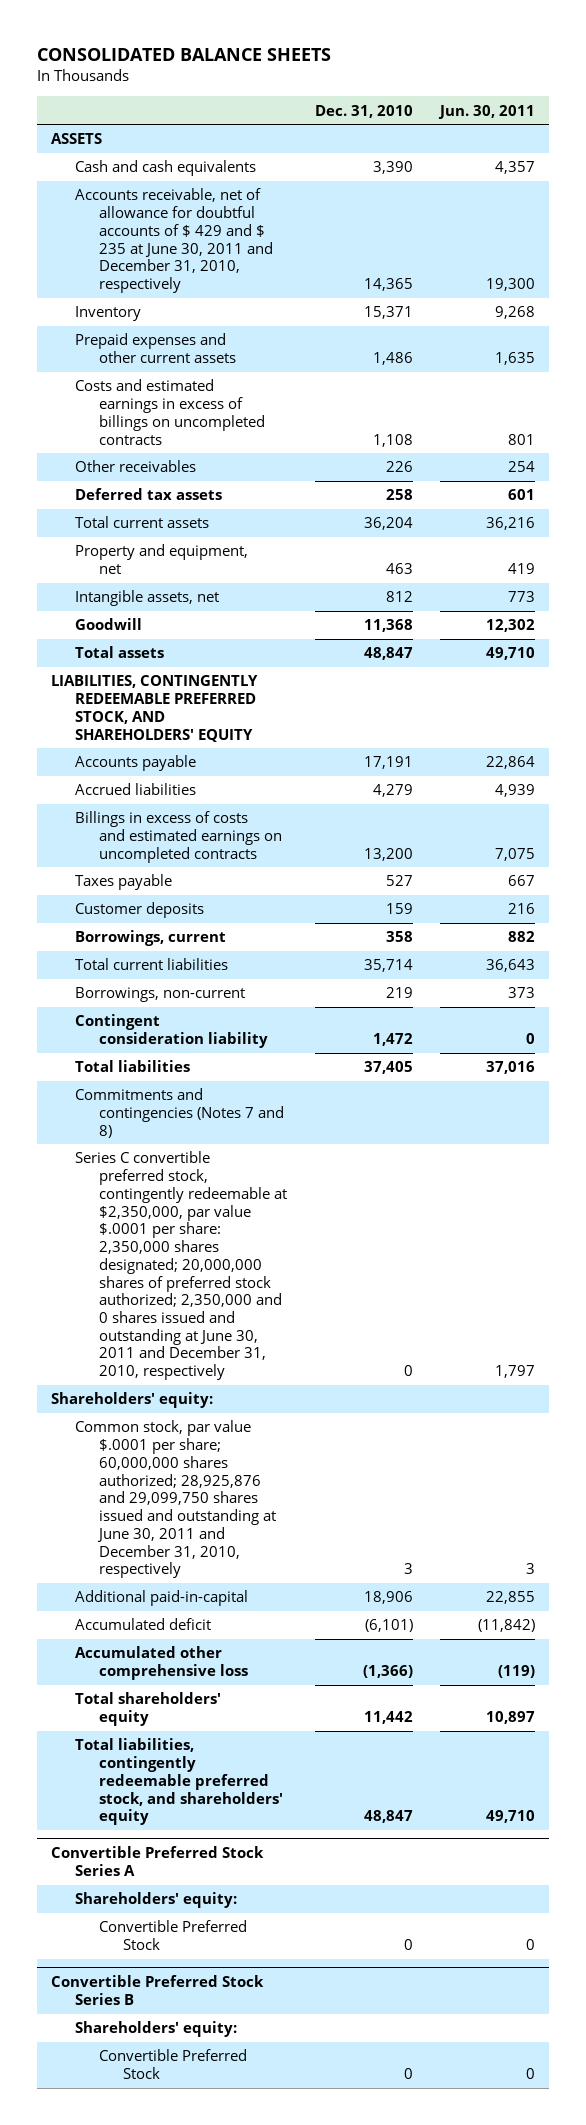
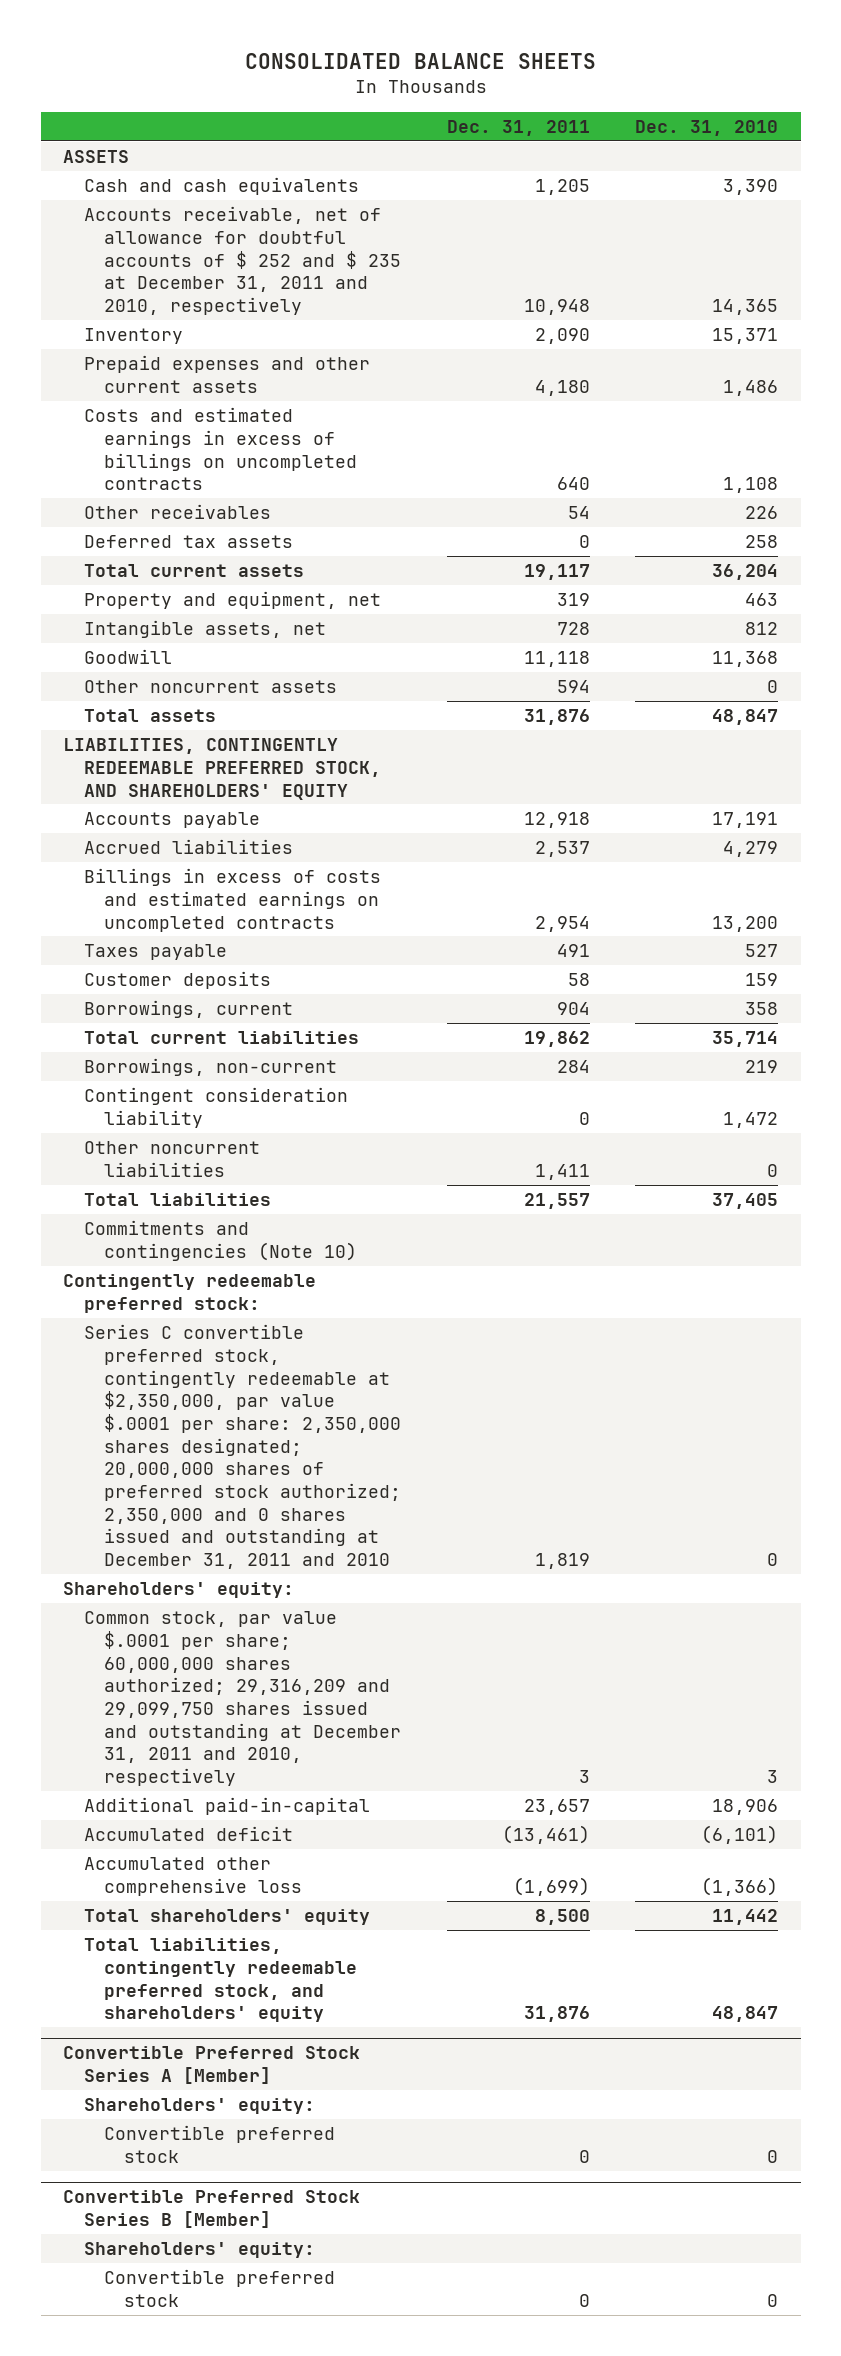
[438,104,536,119] Jun. 30, 2011 -> none
none -> [446,119,590,136] Dec. 31, 2011
[74,188,273,294] Accounts receivable, net of allowance for doubtful accounts of $ 429 and $ 235 at June 30, 2011 and December 31, 2010, respectively -> [83,206,402,315] Accounts receivable, net of allowance for doubtful accounts of $ 252 and $ 235 at December 31, 2011 and 2010, respectively
none -> [83,680,337,694] Other noncurrent assets
none -> [83,1141,260,1177] Other noncurrent liabilities
[74,1088,284,1138] Commitments and contingencies (Notes 7 and 8) -> [83,1220,358,1261] Commitments and contingencies (Note 10)
none -> [63,1274,317,1313] Contingently redeemable preferred stock:
[74,1151,287,1381] Series C convertible preferred stock, contingently redeemable at $2,350,000, par value $.0001 per share: 2,350,000 shares designated; 20,000,000 shares of preferred stock authorized; 2,350,000 and 0 shares issued and outstanding at June 30, 2011 and December 31, 2010, respectively -> [83,1324,402,1570] Series C convertible preferred stock, contingently redeemable at $2,350,000, par value $.0001 per share: 2,350,000 shares designated; 20,000,000 shares of preferred stock authorized; 2,350,000 and 0 shares issued and outstanding at December 31, 2011 and 2010
[74,1420,276,1579] Common stock, par value $.0001 per share; 60,000,000 shares authorized; 28,925,876 and 29,099,750 shares issued and outstanding at June 30, 2011 and December 31, 2010, respectively -> [83,1611,402,1787] Common stock, par value $.0001 per share; 60,000,000 shares authorized; 29,316,209 and 29,099,750 shares issued and outstanding at December 31, 2011 and 2010, respectively
[50,1846,264,1876] Convertible Preferred Stock Series A -> [63,2046,361,2085] Convertible Preferred Stock Series A [Member]
[98,1920,247,1951] Convertible Preferred Stock -> [104,2125,336,2163] Convertible preferred stock
[50,1975,264,2005] Convertible Preferred Stock Series B -> [63,2190,361,2229] Convertible Preferred Stock Series B [Member]
[98,2049,247,2080] Convertible Preferred Stock -> [104,2269,336,2307] Convertible preferred stock

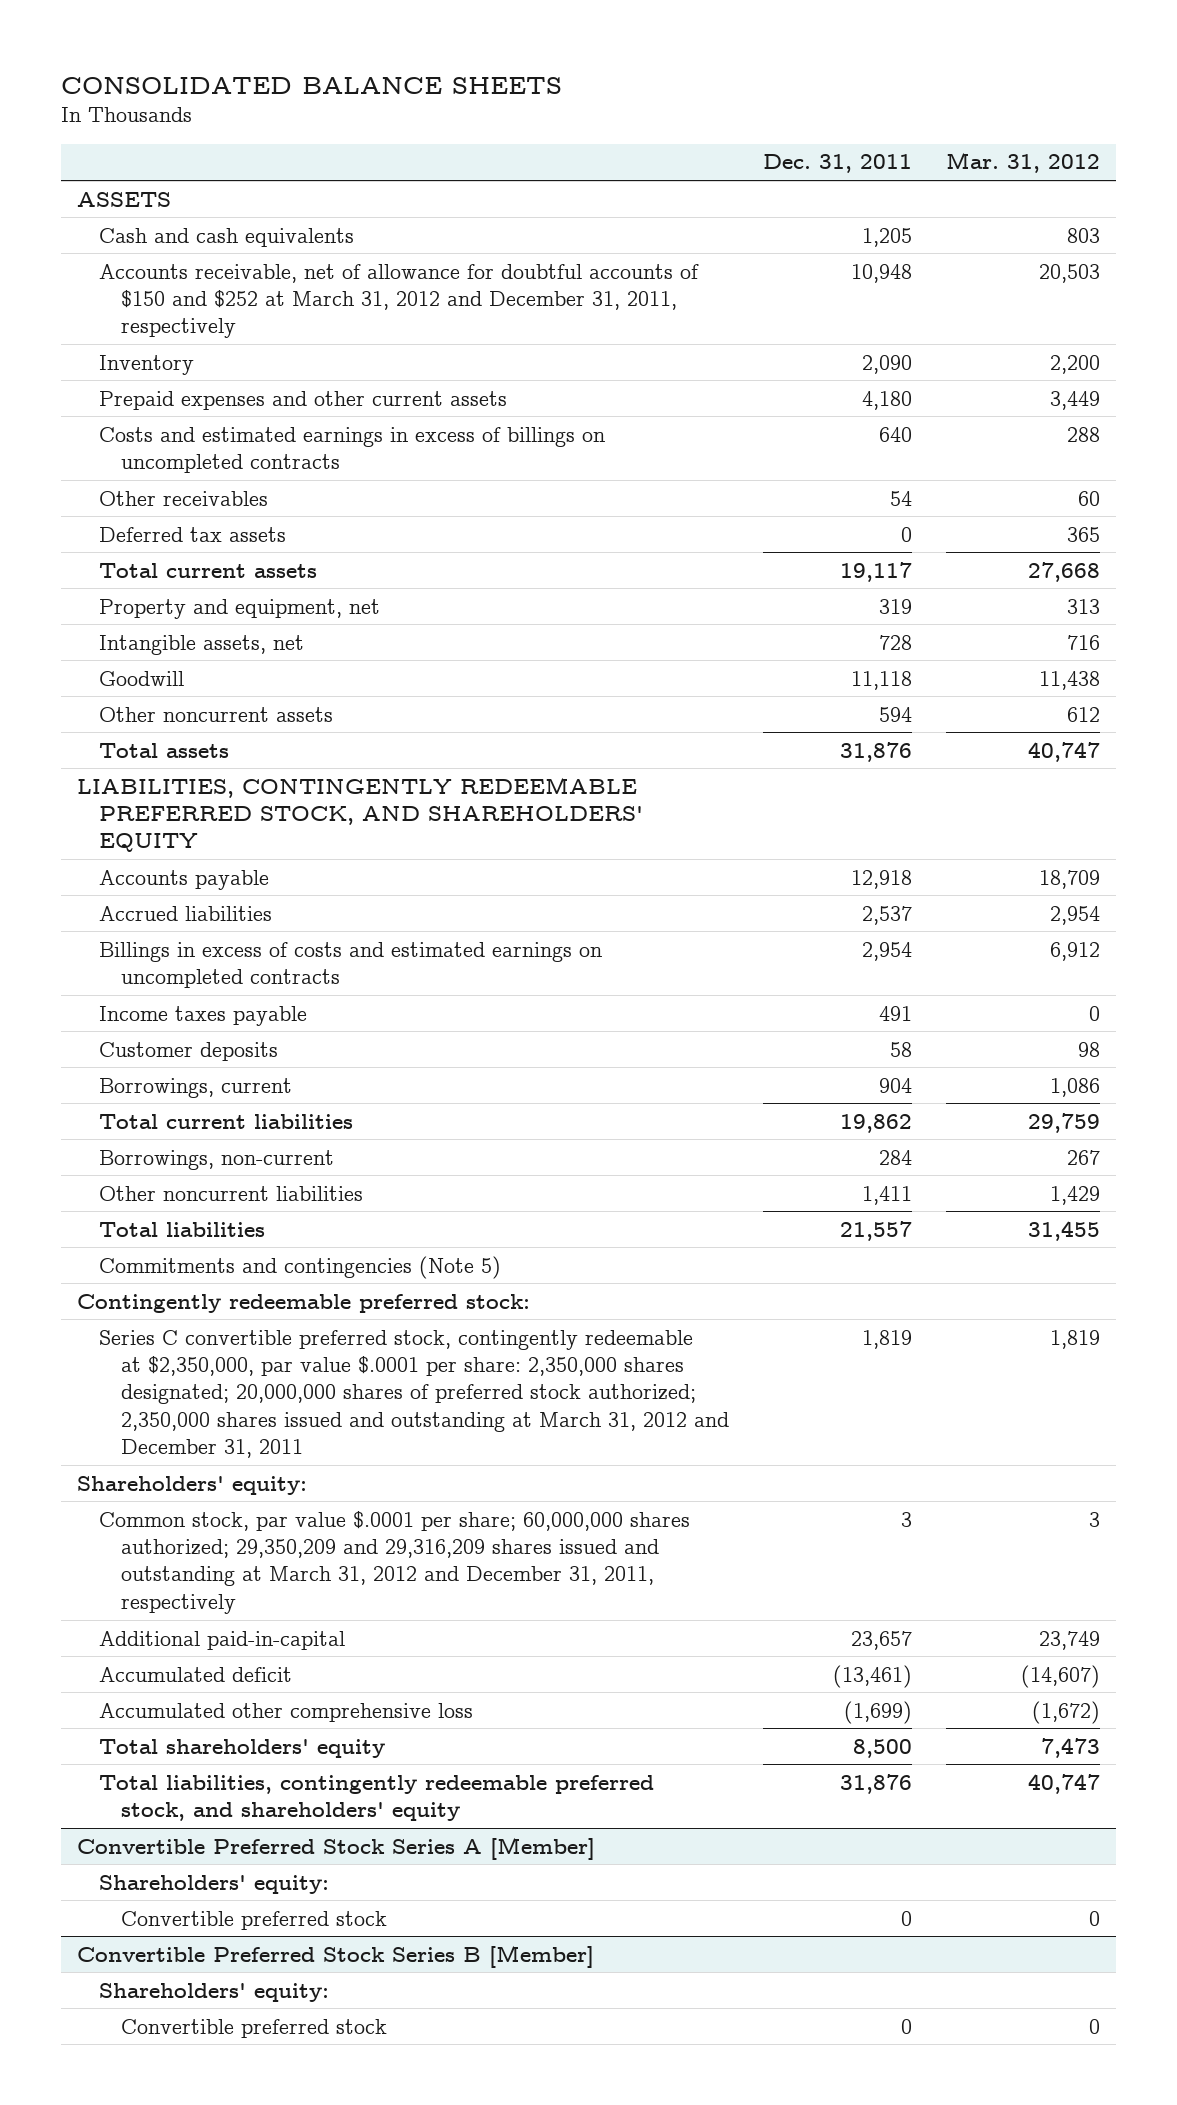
[635,119,779,136] Dec. 31, 2010 -> none
none -> [945,152,1100,174] Mar. 31, 2012
[83,206,402,315] Accounts receivable, net of allowance for doubtful accounts of $ 252 and $ 235 at December 31, 2011 and 2010, respectively -> [99,263,700,339] Accounts receivable, net of allowance for doubtful accounts of $150 and $252 at March 31, 2012 and December 31, 2011, respectively
[83,944,227,961] Taxes payable -> [99,1005,308,1026] Income taxes payable
[83,1087,348,1128] Contingent consideration liability -> none
[83,1220,358,1261] Commitments and contingencies (Note 10) -> [99,1255,502,1279] Commitments and contingencies (Note 5)
[83,1324,402,1570] Series C convertible preferred stock, contingently redeemable at $2,350,000, par value $.0001 per share: 2,350,000 shares designated; 20,000,000 shares of preferred stock authorized; 2,350,000 and 0 shares issued and outstanding at December 31, 2011 and 2010 -> [99,1329,730,1459] Series C convertible preferred stock, contingently redeemable at $2,350,000, par value $.0001 per share: 2,350,000 shares designated; 20,000,000 shares of preferred stock authorized; 2,350,000 shares issued and outstanding at March 31, 2012 and December 31, 2011
[83,1611,402,1787] Common stock, par value $.0001 per share; 60,000,000 shares authorized; 29,316,209 and 29,099,750 shares issued and outstanding at December 31, 2011 and 2010, respectively -> [99,1510,691,1614] Common stock, par value $.0001 per share; 60,000,000 shares authorized; 29,350,209 and 29,316,209 shares issued and outstanding at March 31, 2012 and December 31, 2011, respectively

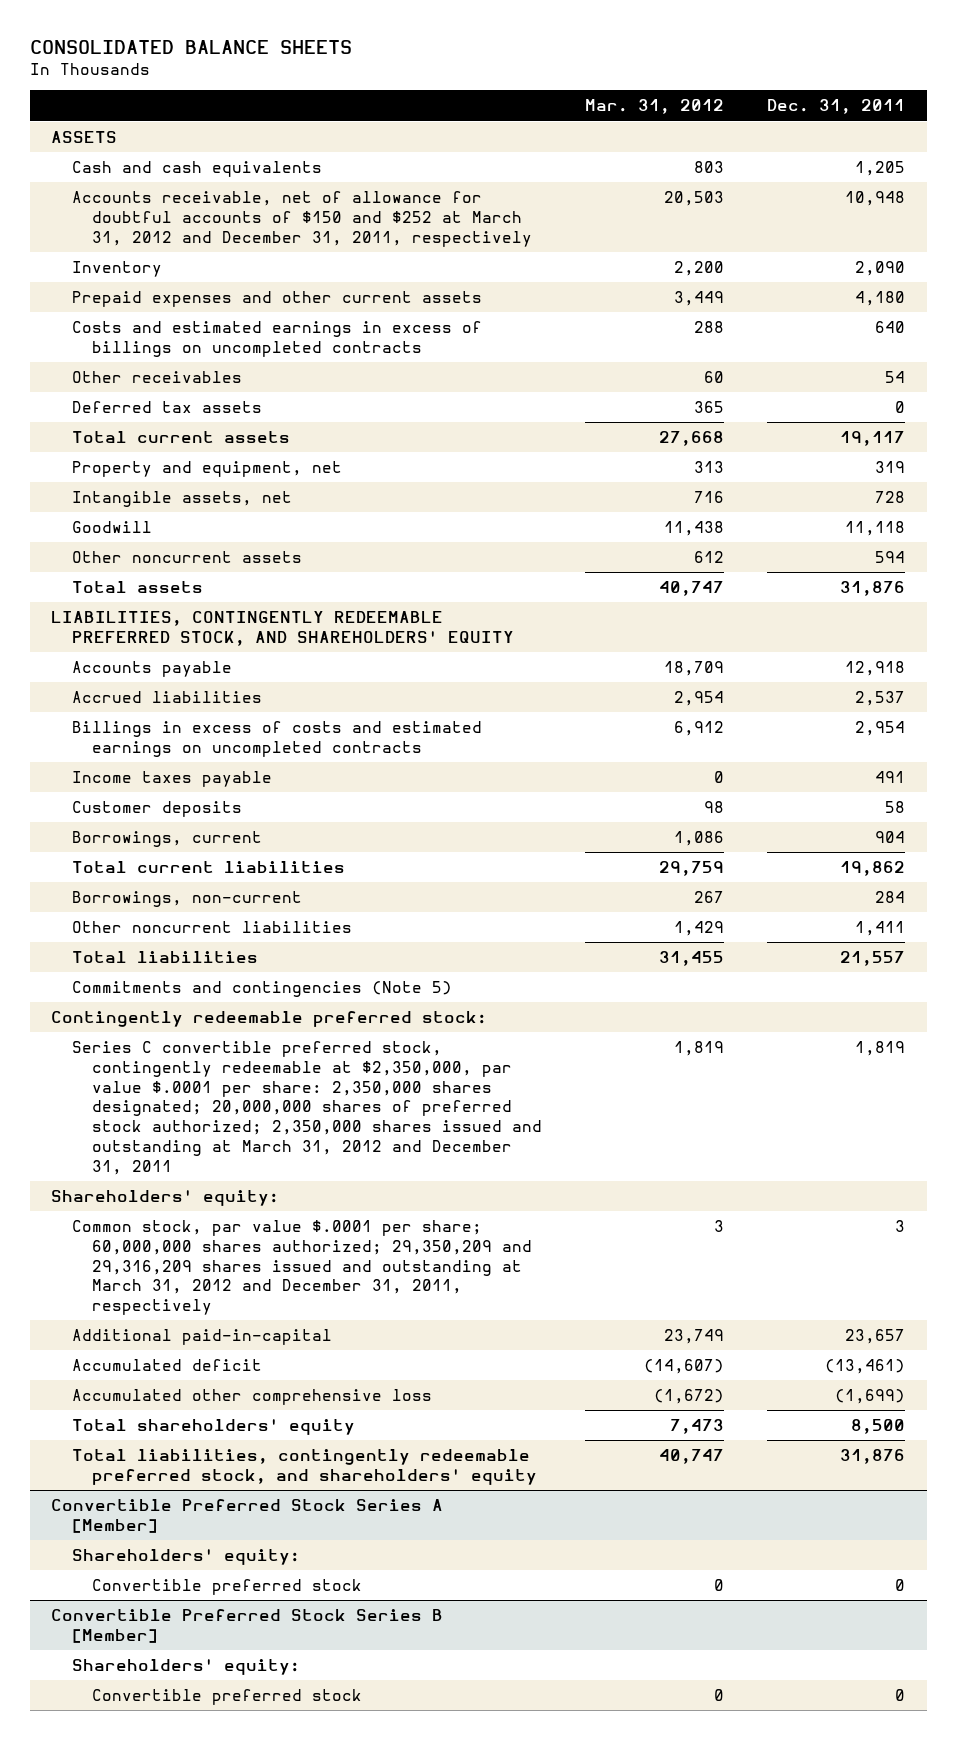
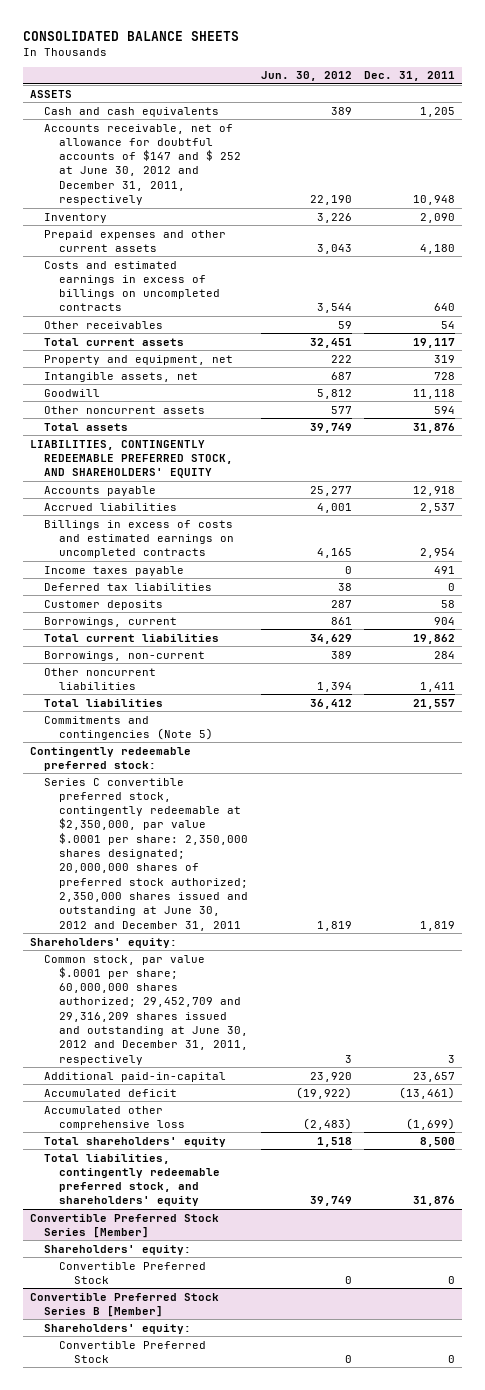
[585,99,725,115] Mar. 31, 2012 -> none
none -> [260,71,352,82] Jun. 30, 2012
[71,191,533,247] Accounts receivable, net of allowance for doubtful accounts of $150 and $252 at March 31, 2012 and December 31, 2011, respectively -> [44,123,242,206] Accounts receivable, net of allowance for doubtful accounts of $147 and $ 252 at June 30, 2012 and December 31, 2011, respectively
[71,401,262,414] Deferred tax assets -> none
none -> [44,582,213,591] Deferred tax liabilities
[71,1041,543,1175] Series C convertible preferred stock, contingently redeemable at $2,350,000, par value $.0001 per share: 2,350,000 shares designated; 20,000,000 shares of preferred stock authorized; 2,350,000 shares issued and outstanding at March 31, 2012 and December 31, 2011 -> [44,777,249,931] Series C convertible preferred stock, contingently redeemable at $2,350,000, par value $.0001 per share: 2,350,000 shares designated; 20,000,000 shares of preferred stock authorized; 2,350,000 shares issued and outstanding at June 30, 2012 and December 31, 2011
[71,1220,533,1316] Common stock, par value $.0001 per share; 60,000,000 shares authorized; 29,350,209 and 29,316,209 shares issued and outstanding at March 31, 2012 and December 31, 2011, respectively -> [44,954,249,1065] Common stock, par value $.0001 per share; 60,000,000 shares authorized; 29,452,709 and 29,316,209 shares issued and outstanding at June 30, 2012 and December 31, 2011, respectively
[51,1499,444,1533] Convertible Preferred Stock Series A [Member] -> [29,1213,219,1238] Convertible Preferred Stock Series [Member]
[92,1579,363,1596] Convertible preferred stock -> [59,1261,207,1284] Convertible Preferred Stock
[92,1689,363,1706] Convertible preferred stock -> [59,1340,207,1363] Convertible Preferred Stock

